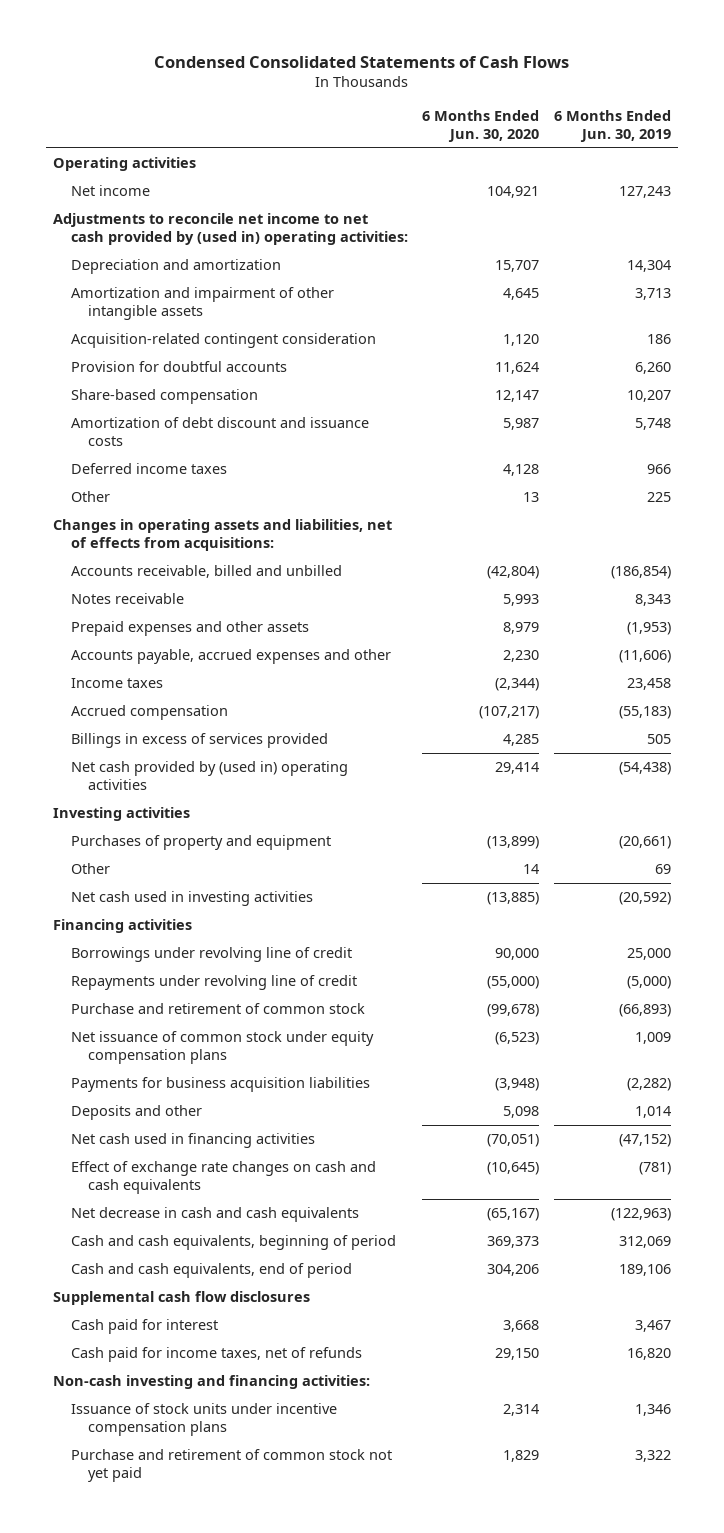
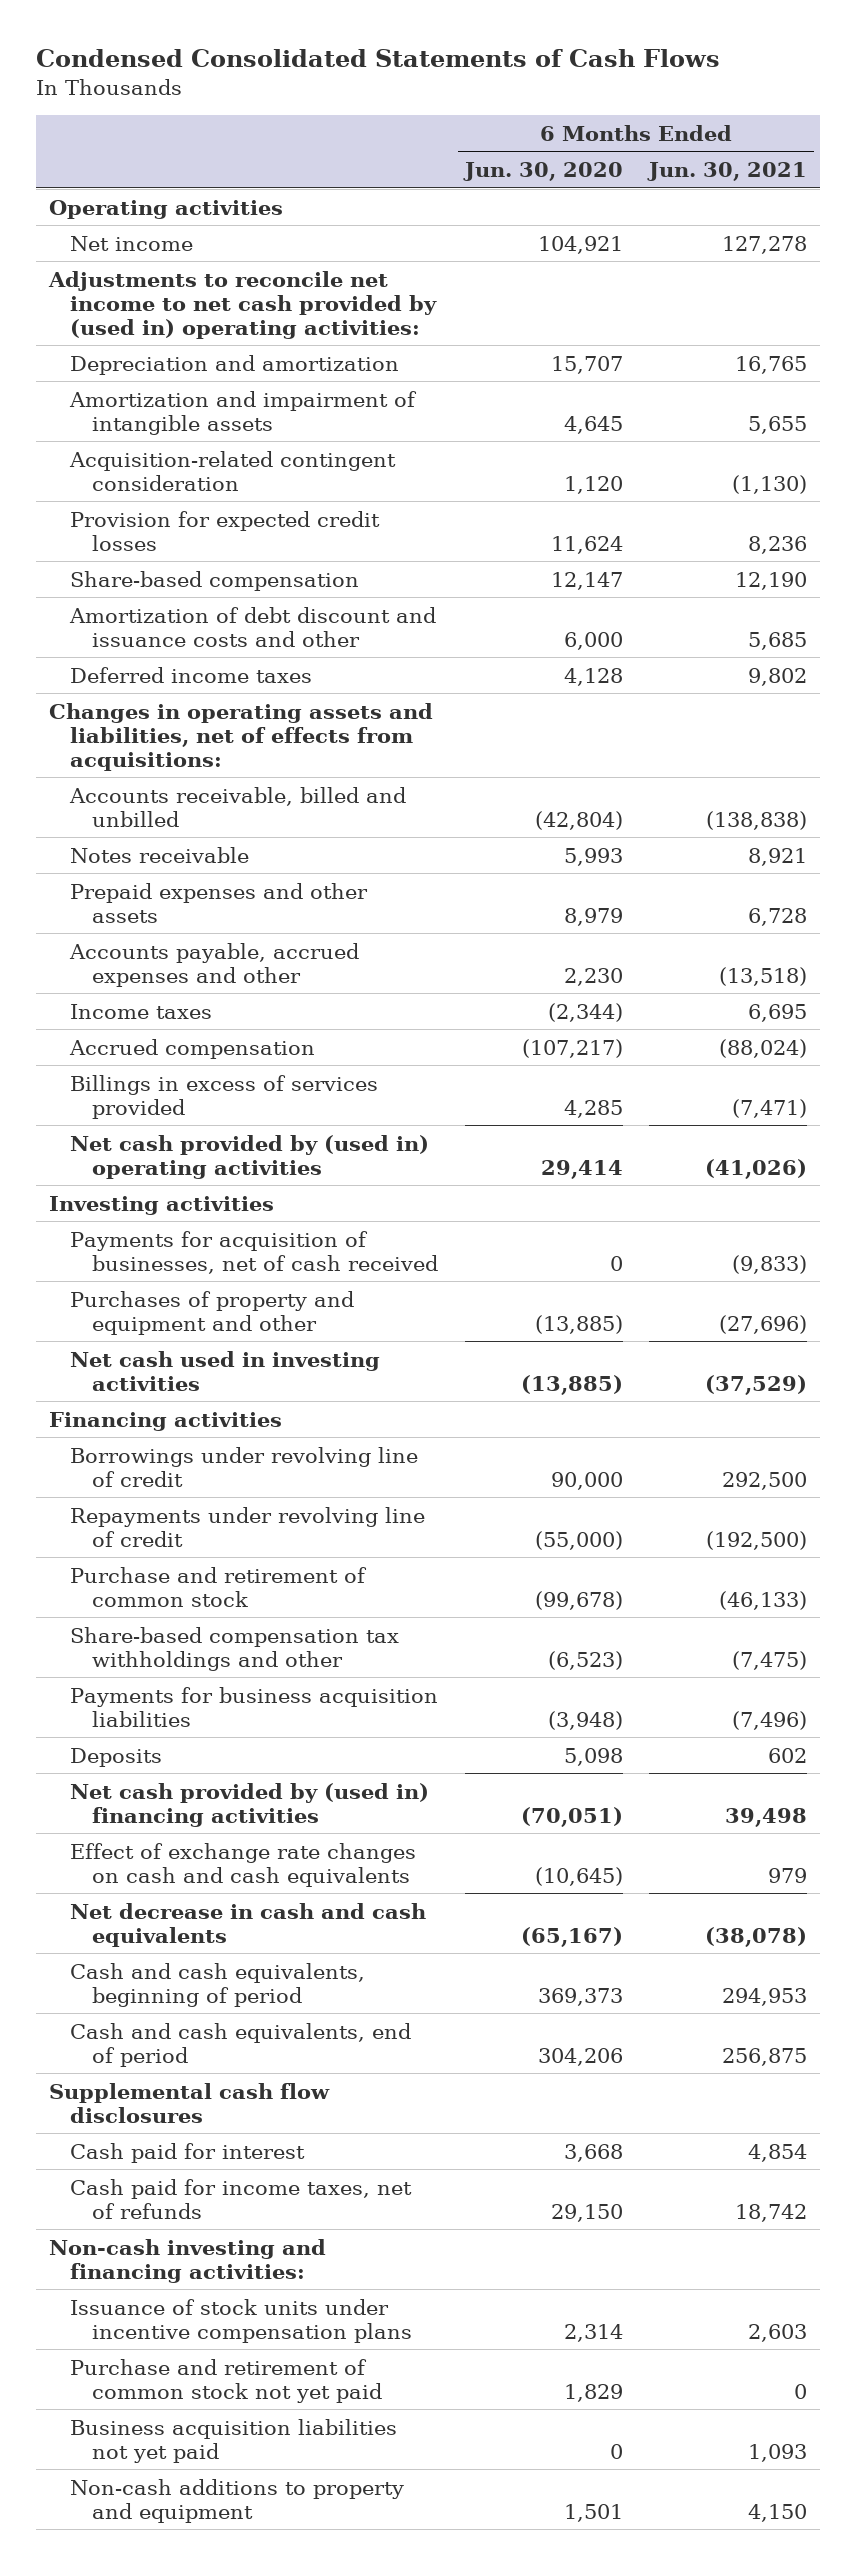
[553,109,671,143] 6 Months Ended Jun. 30, 2019 -> none
none -> [647,161,808,181] Jun. 30, 2021
[70,286,334,321] Amortization and impairment of other intangible assets -> [69,390,418,435] Amortization and impairment of intangible assets
[70,360,287,372] Provision for doubtful accounts -> [70,510,381,551] Provision for expected credit losses
[70,416,369,447] Amortization of debt discount and issuance costs -> [69,606,437,647] Amortization of debt discount and issuance costs and other
[503,417,540,430] 5,987 -> [563,631,623,650] 6,000
[70,490,110,502] Other -> none
[70,862,110,874] Other -> none
none -> [70,1230,438,1274] Payments for acquisition of businesses, net of cash received
[70,834,331,850] Purchases of property and equipment -> [70,1290,355,1335] Purchases of property and equipment and other
[487,835,540,849] (13,899) -> [534,1314,623,1334] (13,885)
[70,1030,374,1065] Net issuance of common stock under equity compensation plans -> [70,1626,400,1671] Share-based compensation tax withholdings and other
[70,1104,202,1120] Deposits and other -> [70,1747,163,1767] Deposits
[70,1132,315,1148] Net cash used in financing activities -> [70,1782,430,1827] Net cash provided by (used in) financing activities
none -> [70,2418,398,2463] Business acquisition liabilities not yet paid
none -> [70,2478,405,2523] Non-cash additions to property and equipment

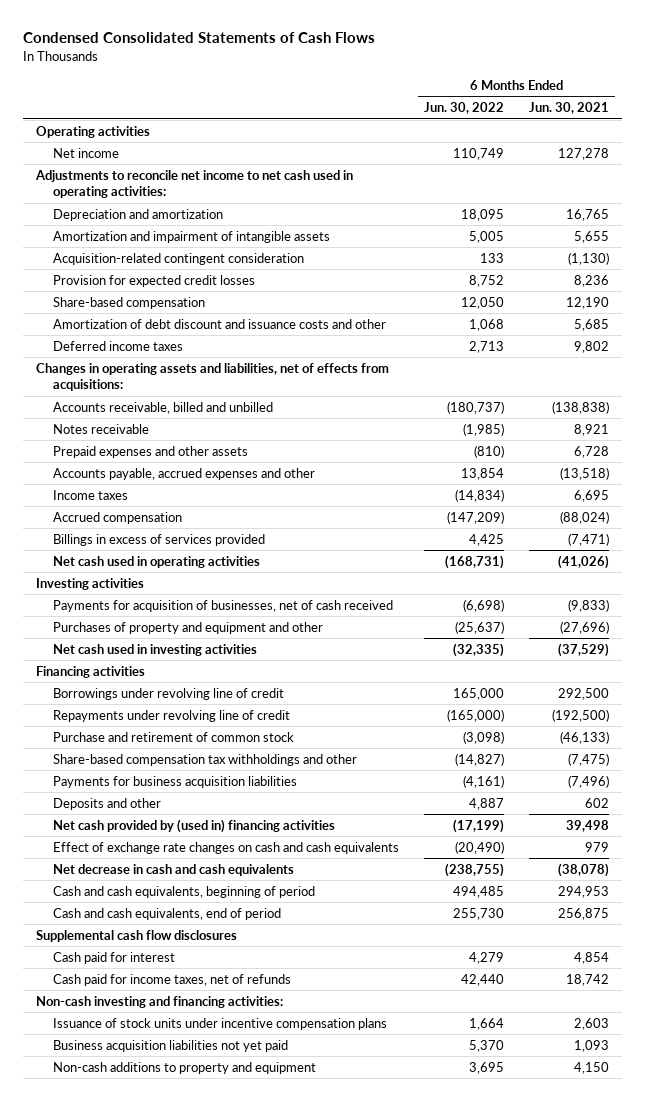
[462,161,623,181] Jun. 30, 2020 -> none
none -> [424,102,505,115] Jun. 30, 2022
[48,270,438,339] Adjustments to reconcile net income to net cash provided by (used in) operating activities: -> [34,169,353,199] Adjustments to reconcile net income to net cash used in operating activities:
[70,1134,430,1179] Net cash provided by (used in) operating activities -> [53,555,261,568] Net cash used in operating activities
[70,1747,163,1767] Deposits -> [53,797,162,810] Deposits and other
[70,2358,382,2403] Purchase and retirement of common stock not yet paid -> none

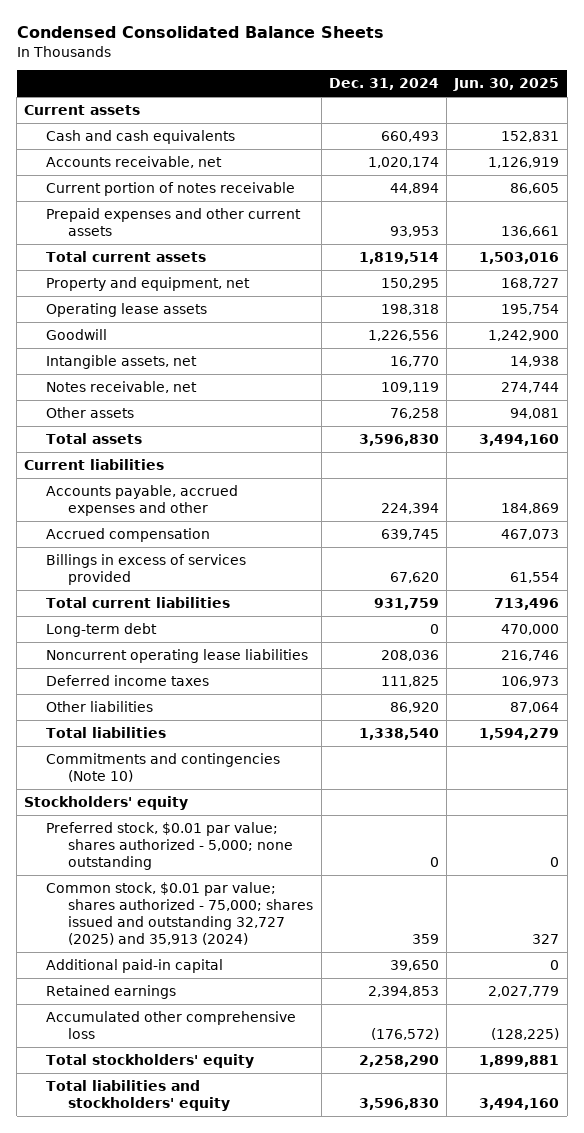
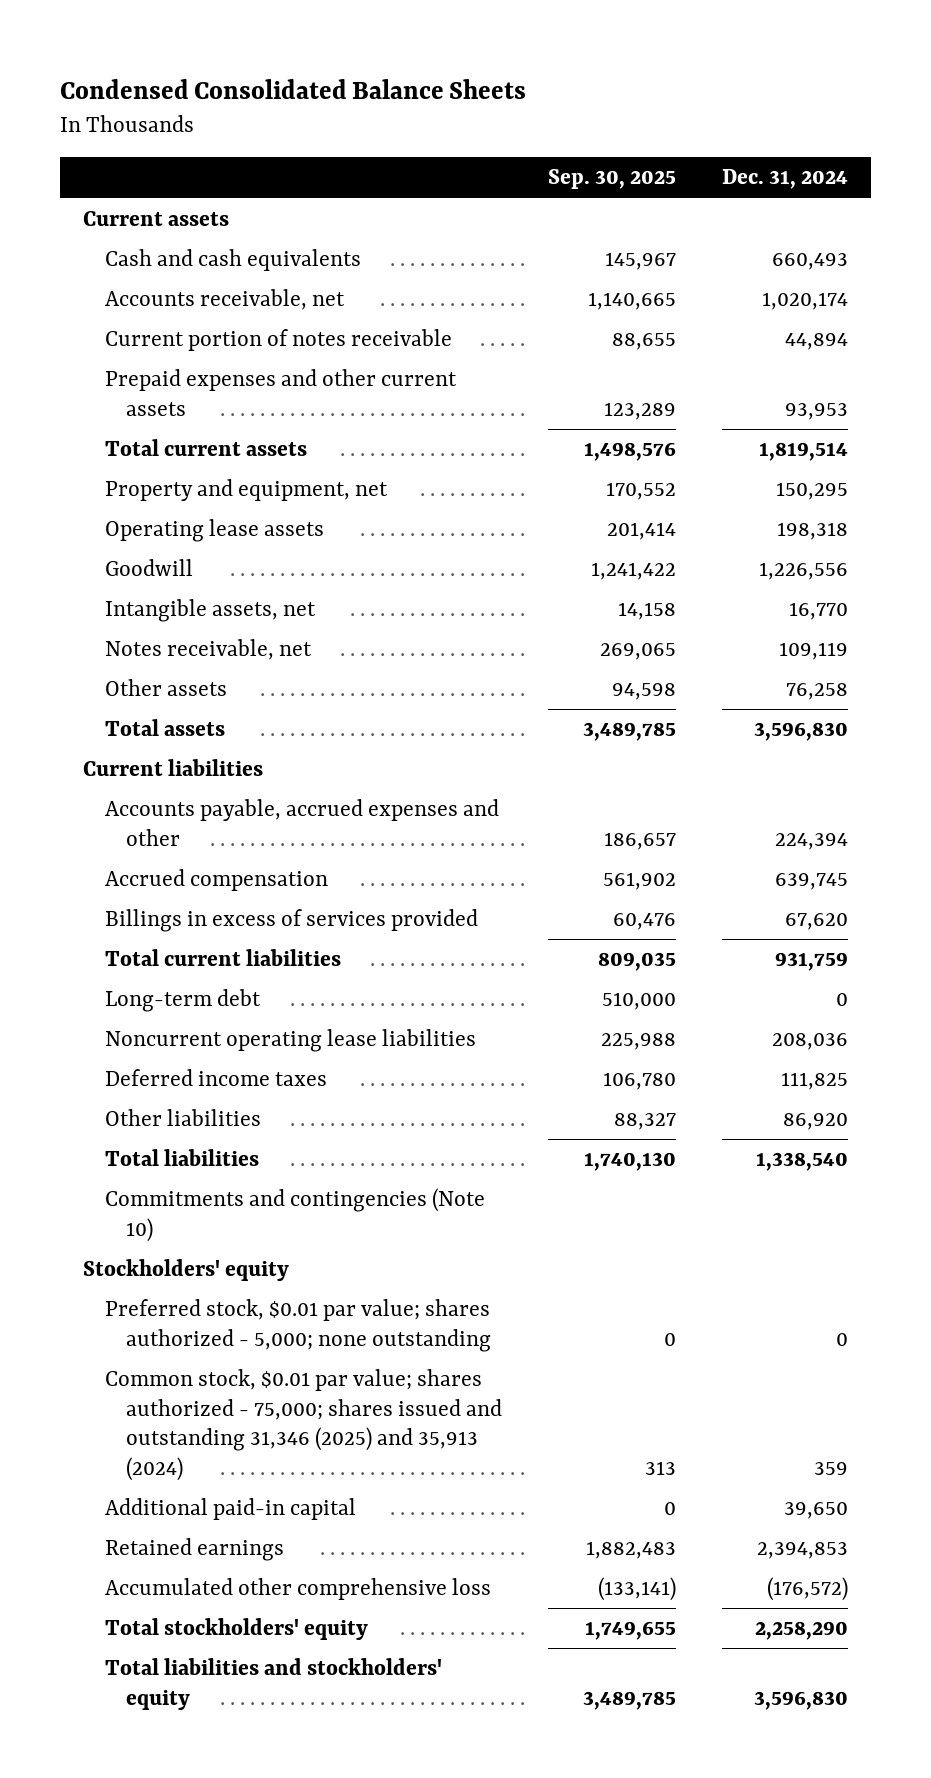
[453,78,560,92] Jun. 30, 2025 -> none
none -> [548,169,677,190] Sep. 30, 2025
[46,882,314,946] Common stock, $0.01 par value; shares authorized - 75,000; shares issued and outstanding 32,727 (2025) and 35,913 (2024) -> [104,1369,503,1481] Common stock, $0.01 par value; shares authorized - 75,000; shares issued and outstanding 31,346 (2025) and 35,913 (2024)

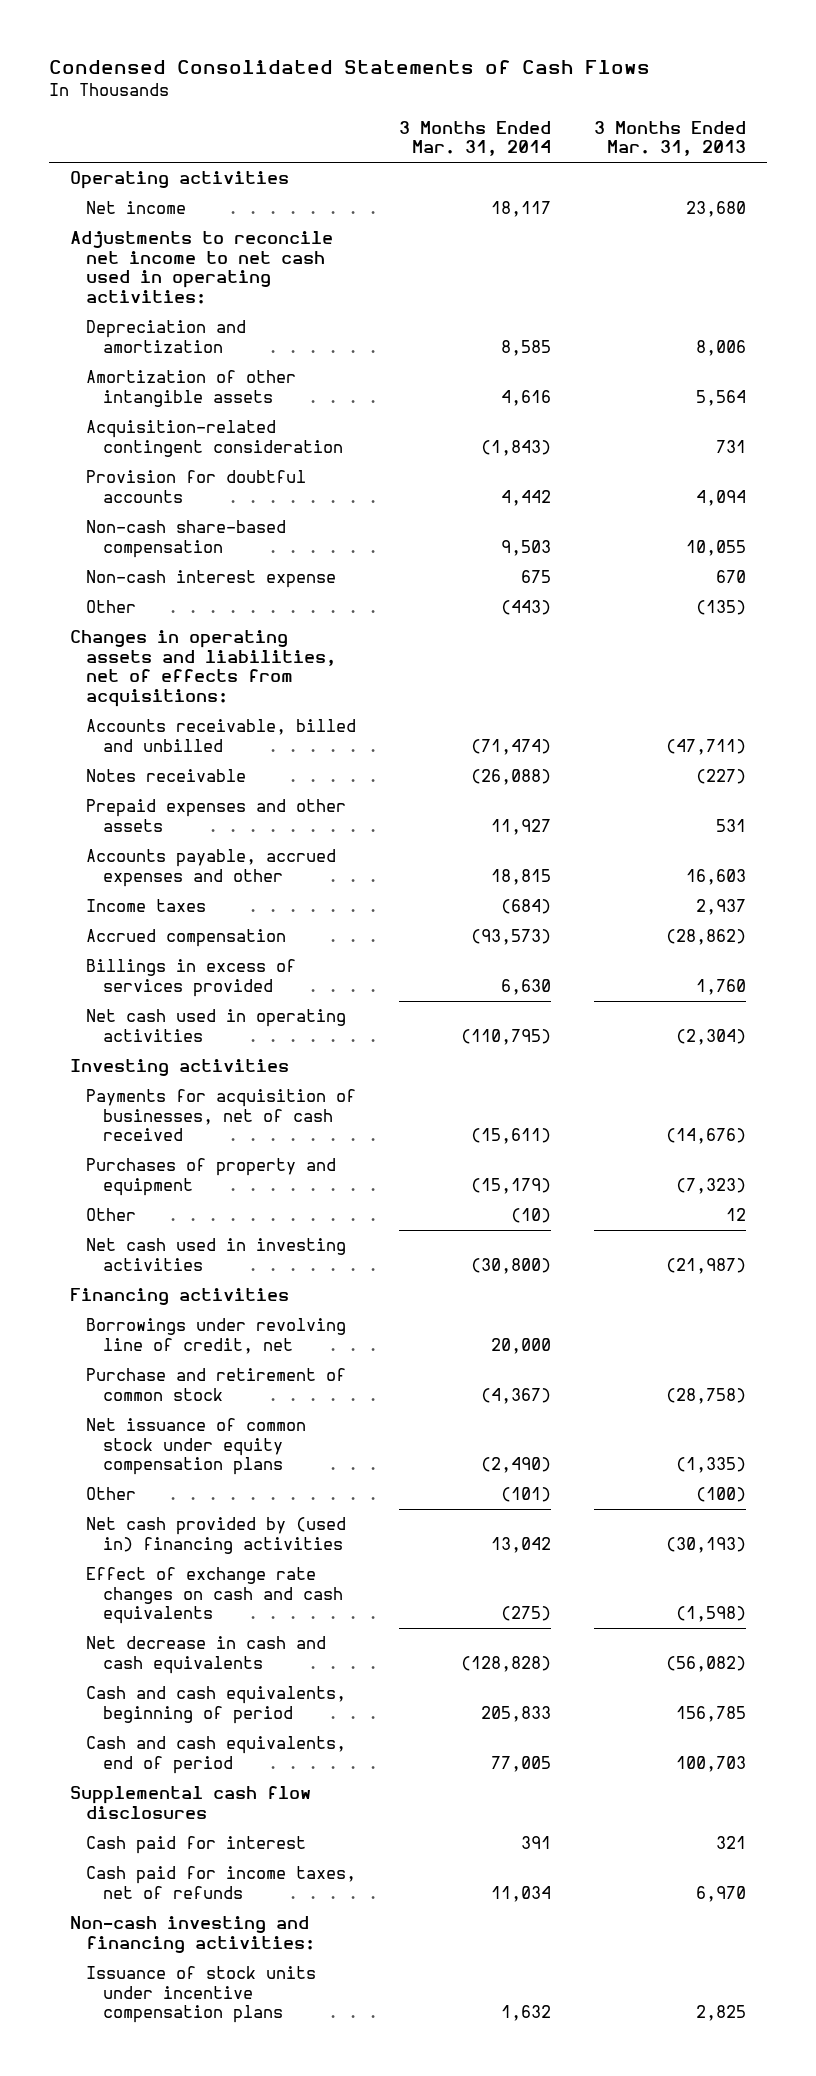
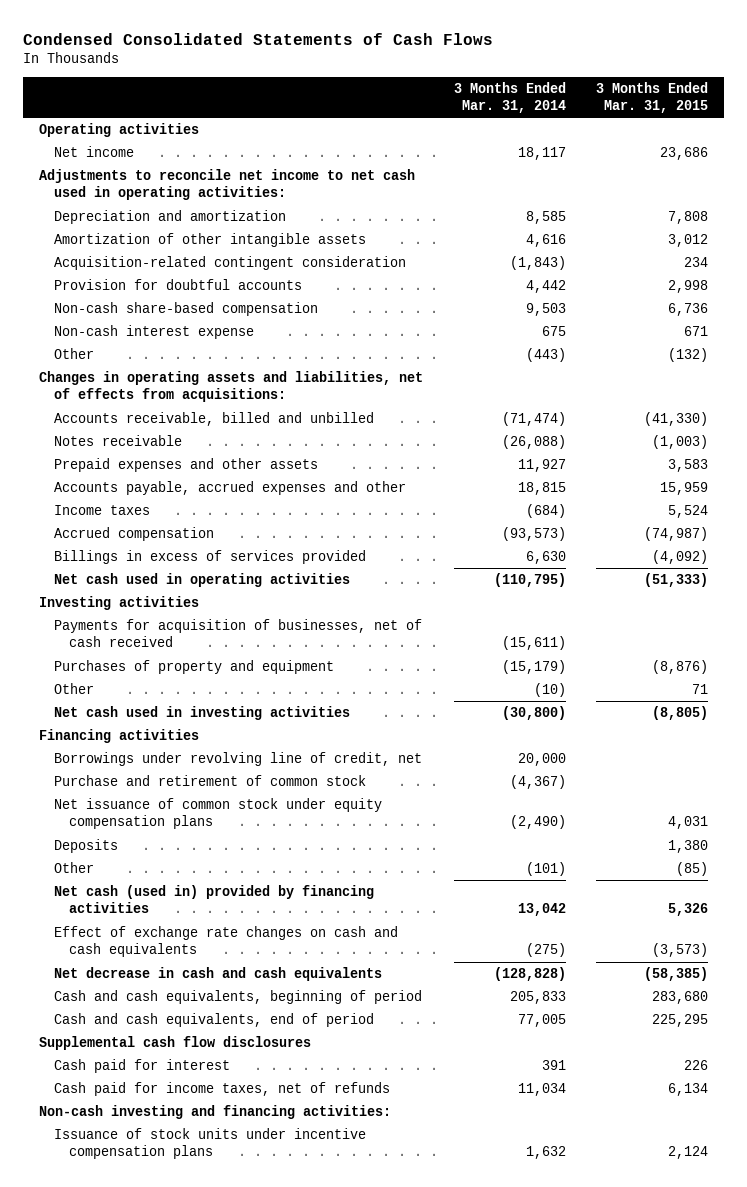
[593,120,746,157] 3 Months Ended Mar. 31, 2013 -> none
none -> [596,82,709,114] 3 Months Ended Mar. 31, 2015
none -> [53,839,118,854] Deposits
[86,1517,347,1554] Net cash provided by (used in) financing activities -> [53,885,374,914] Net cash (used in) provided by financing activities

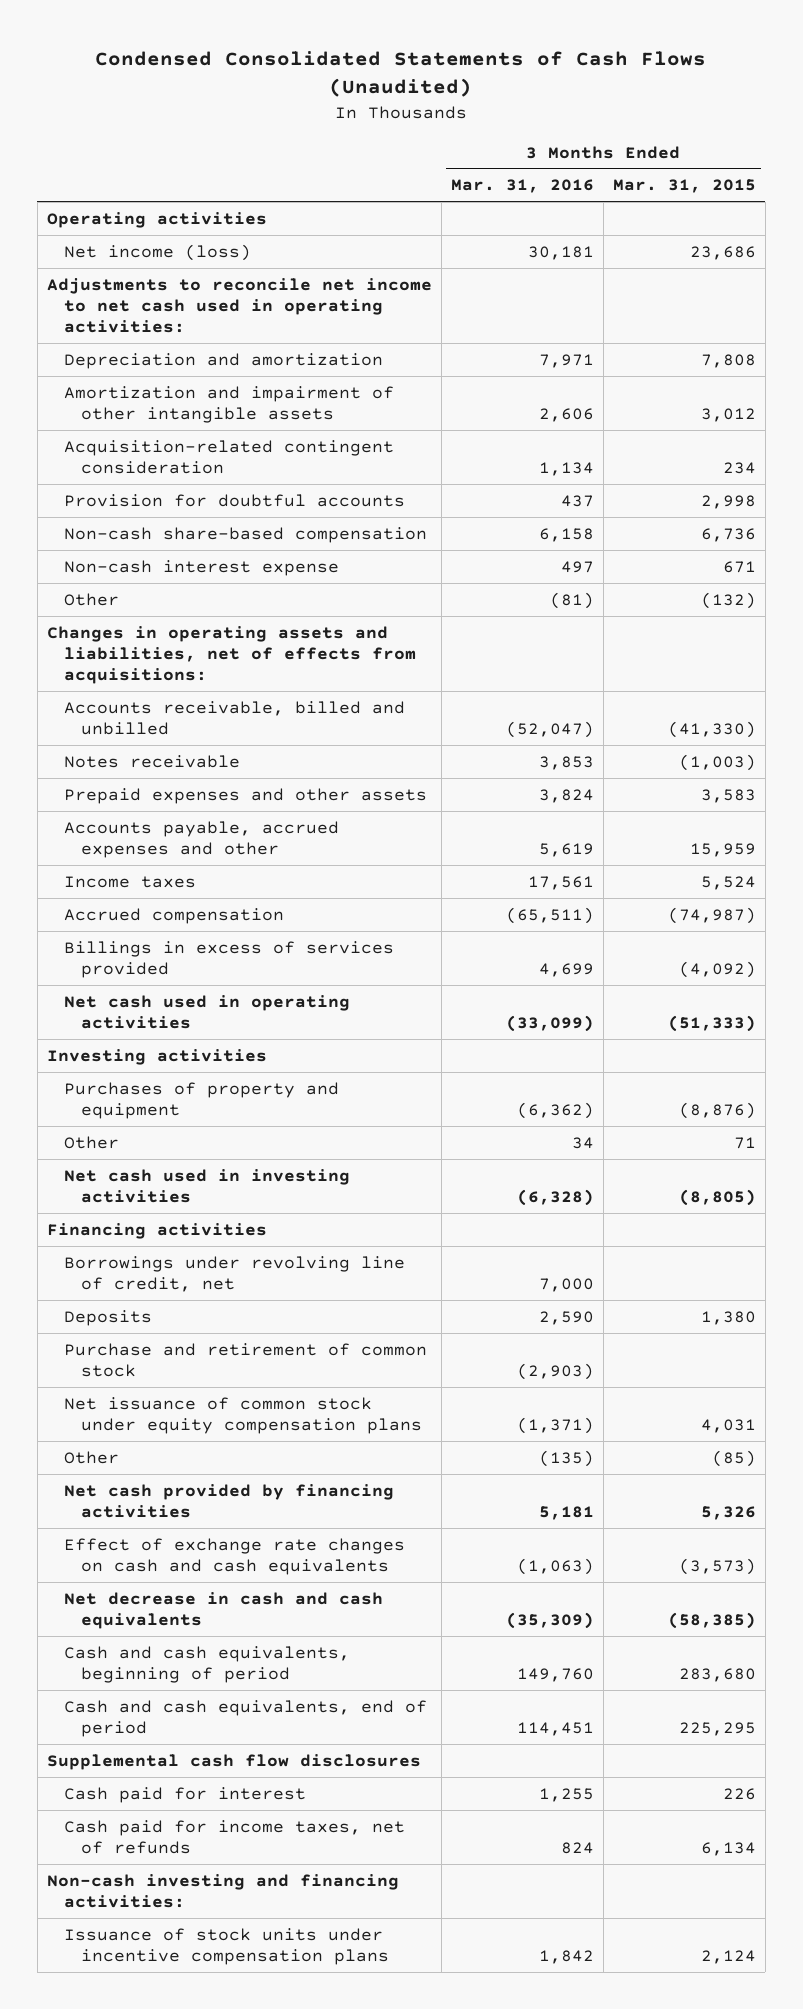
[23,32,494,45] Condensed Consolidated Statements of Cash Flows -> [95,51,707,98] Condensed Consolidated Statements of Cash Flows (Unaudited)
[453,82,566,114] 3 Months Ended Mar. 31, 2014 -> none
none -> [450,179,594,194] Mar. 31, 2016
[53,146,134,158] Net income -> [63,243,251,261] Net income (loss)
[53,233,366,248] Amortization of other intangible assets -> [63,385,394,423] Amortization and impairment of other intangible assets
[53,619,422,648] Payments for acquisition of businesses, net of cash received -> none
[53,839,118,854] Deposits -> [63,1309,152,1326] Deposits
[53,885,374,914] Net cash (used in) provided by financing activities -> [63,1483,394,1518] Net cash provided by financing activities

